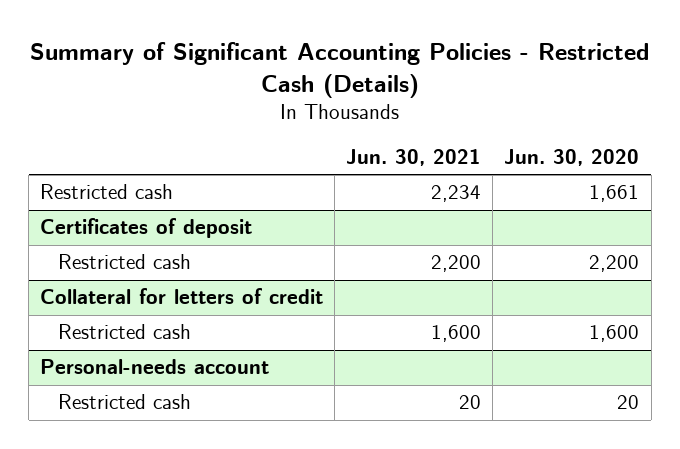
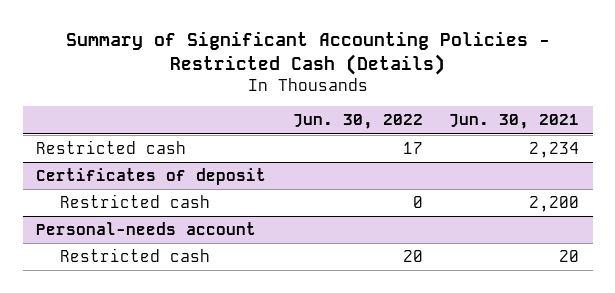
[504,148,640,166] Jun. 30, 2020 -> none
none -> [292,114,423,130] Jun. 30, 2022
[40,288,324,305] Collateral for letters of credit -> none
[57,324,191,340] Restricted cash -> none

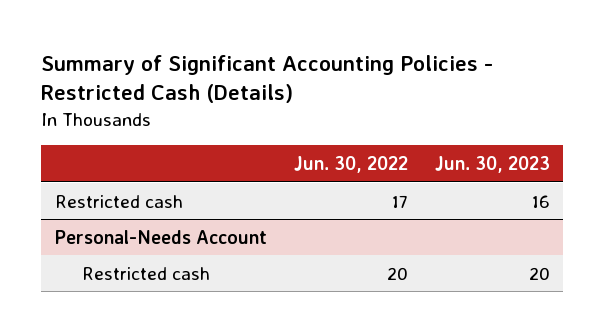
[449,114,580,130] Jun. 30, 2021 -> none
none -> [434,155,550,173] Jun. 30, 2023
[35,168,266,186] Certificates of deposit -> none
[59,194,210,209] Restricted cash -> none
[35,222,256,236] Personal-needs account -> [54,229,267,244] Personal-Needs Account

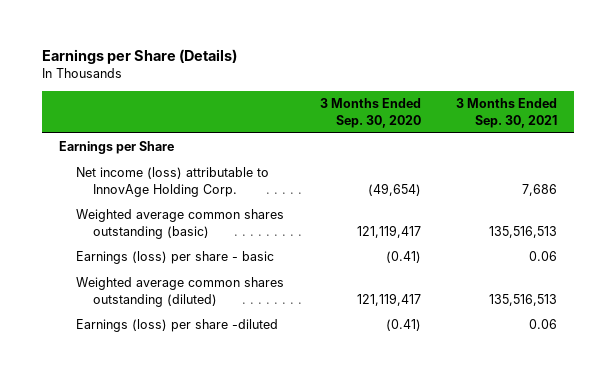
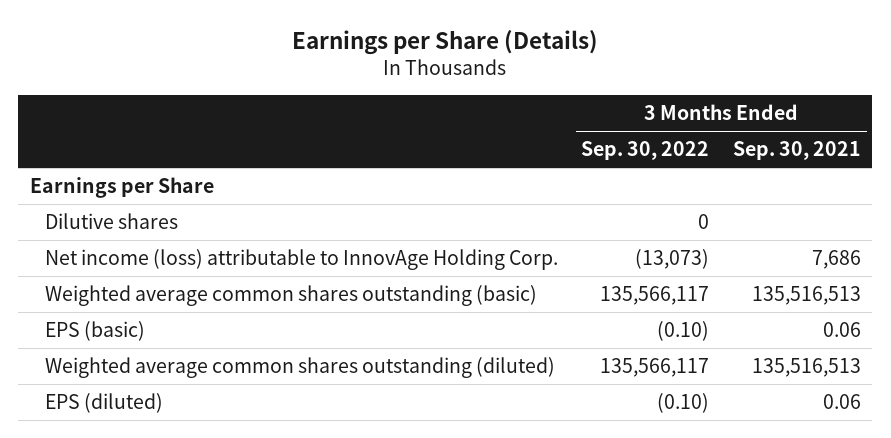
[319,98,421,128] 3 Months Ended Sep. 30, 2020 -> none
none -> [581,141,710,161] Sep. 30, 2022
none -> [45,213,179,230] Dilutive shares
[76,251,275,265] Earnings (loss) per share - basic -> [45,321,146,342] EPS (basic)
[76,319,279,333] Earnings (loss) per share -diluted -> [45,393,164,414] EPS (diluted)

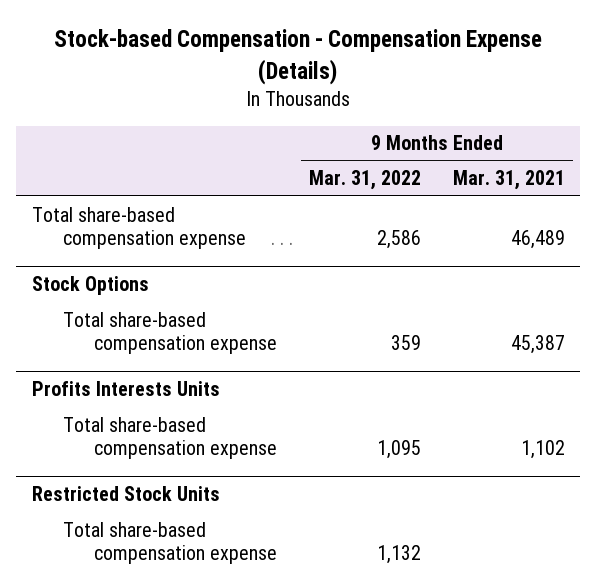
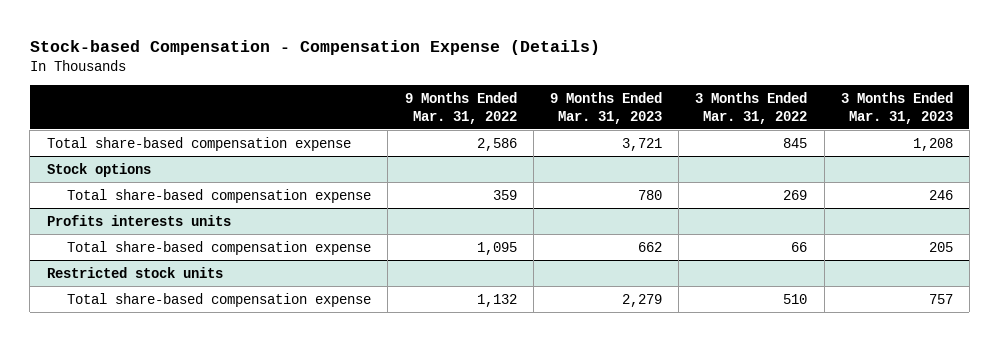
[452,170,565,191] Mar. 31, 2021 -> none
none -> [549,92,662,124] 9 Months Ended Mar. 31, 2023
none -> [695,92,808,124] 3 Months Ended Mar. 31, 2022
none -> [840,92,953,124] 3 Months Ended Mar. 31, 2023
[32,276,150,296] Stock Options -> [46,162,151,177] Stock options
[32,381,221,397] Profits Interests Units -> [46,214,231,226] Profits interests units
[32,486,221,502] Restricted Stock Units -> [46,266,223,278] Restricted stock units

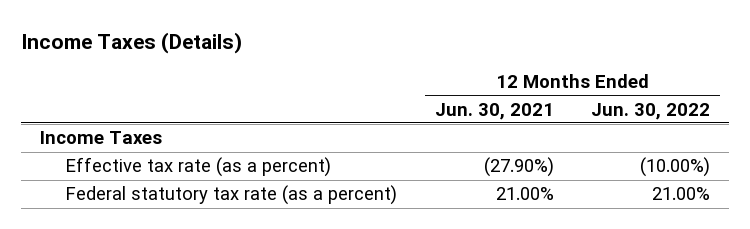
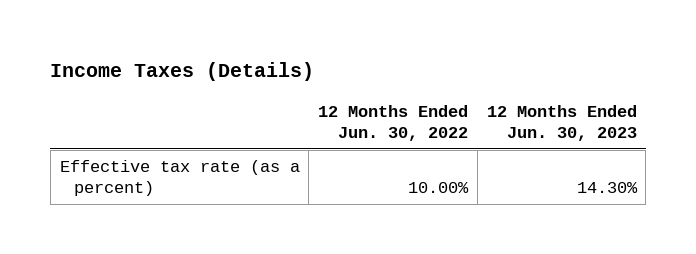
[434,102,554,120] Jun. 30, 2021 -> none
none -> [486,104,637,141] 12 Months Ended Jun. 30, 2023
[39,131,162,145] Income Taxes -> none
[64,185,397,206] Federal statutory tax rate (as a percent) -> none
[640,157,711,178] (10.00%) -> [408,182,470,194] 10.00%

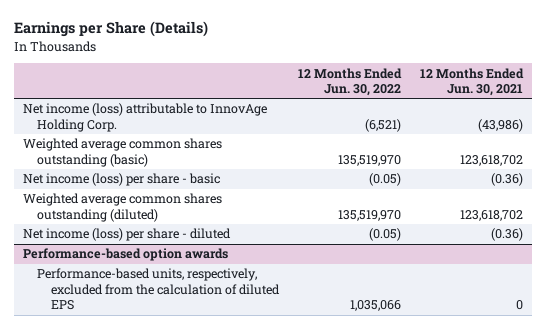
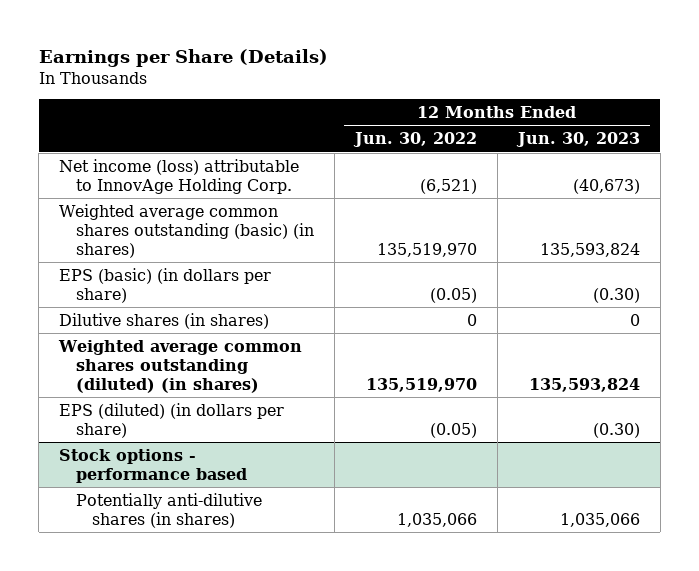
[420,67,525,97] 12 Months Ended Jun. 30, 2021 -> none
none -> [515,132,640,148] Jun. 30, 2023
[23,138,223,167] Weighted average common shares outstanding (basic) -> [59,203,314,258] Weighted average common shares outstanding (basic) (in shares)
[23,173,221,187] Net income (loss) per share - basic -> [59,267,272,303] EPS (basic) (in dollars per share)
none -> [59,312,270,329] Dilutive shares (in shares)
[23,193,223,222] Weighted average common shares outstanding (diluted) -> [58,339,303,393] Weighted average common shares outstanding (diluted) (in shares)
[23,228,232,242] Net income (loss) per share - diluted -> [59,402,285,438] EPS (diluted) (in dollars per share)
[23,248,229,262] Performance-based option awards -> [59,448,247,483] Stock options - performance based
[37,268,281,311] Performance-based units, respectively, excluded from the calculation of diluted EPS -> [75,492,262,528] Potentially anti-dilutive shares (in shares)

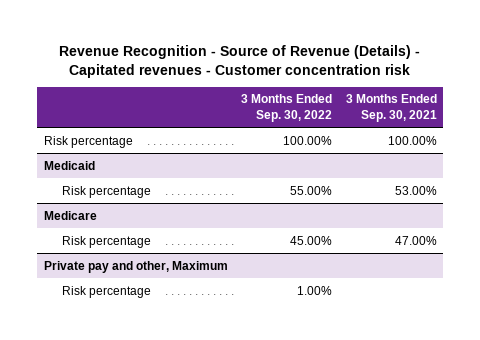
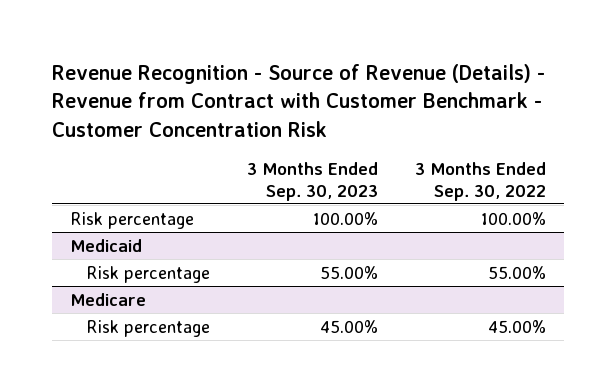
[59,44,421,78] Revenue Recognition - Source of Revenue (Details) - Capitated revenues - Customer concentration risk -> [51,64,545,137] Revenue Recognition - Source of Revenue (Details) - Revenue from Contract with Customer Benchmark - Customer Concentration Risk
[345,94,437,122] 3 Months Ended Sep. 30, 2021 -> none
none -> [247,161,379,201] 3 Months Ended Sep. 30, 2023
[43,260,228,273] Private pay and other, Maximum -> none
[61,285,151,298] Risk percentage -> none

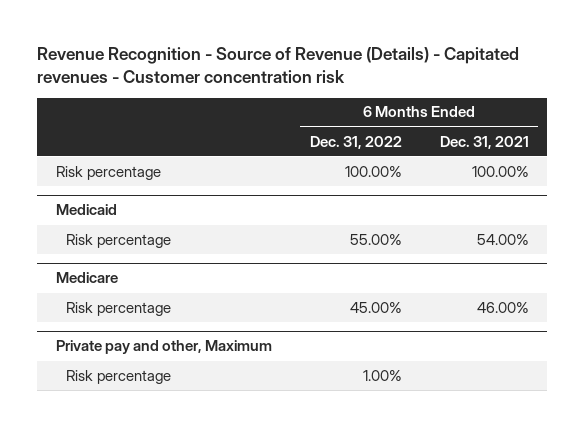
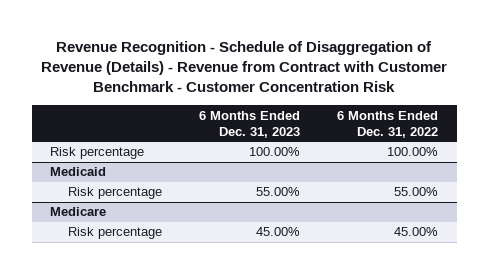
[37,46,520,83] Revenue Recognition - Source of Revenue (Details) - Capitated revenues - Customer concentration risk -> [41,40,448,93] Revenue Recognition - Schedule of Disaggregation of Revenue (Details) - Revenue from Contract with Customer Benchmark - Customer Concentration Risk
[439,135,529,149] Dec. 31, 2021 -> none
none -> [199,110,301,138] 6 Months Ended Dec. 31, 2023
[55,340,272,355] Private pay and other, Maximum -> none
[66,369,172,384] Risk percentage -> none

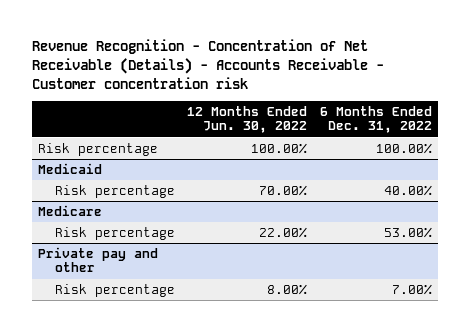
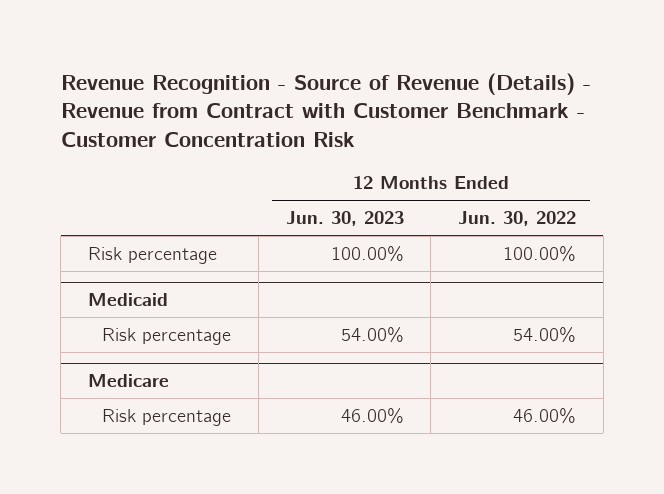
[31,38,384,89] Revenue Recognition - Concentration of Net Receivable (Details) - Accounts Receivable - Customer concentration risk -> [60,72,591,148] Revenue Recognition - Source of Revenue (Details) - Revenue from Contract with Customer Benchmark - Customer Concentration Risk
[319,106,432,134] 6 Months Ended Dec. 31, 2022 -> none
none -> [285,211,404,227] Jun. 30, 2023
[259,184,308,196] 70.00% -> [513,326,577,343] 54.00%
[37,246,158,273] Private pay and other -> none
[54,283,175,297] Risk percentage -> none
[259,226,308,238] 22.00% -> [513,407,577,424] 46.00%

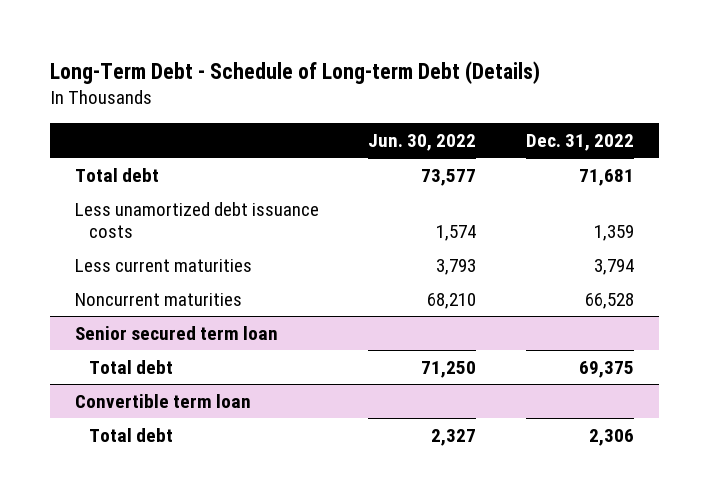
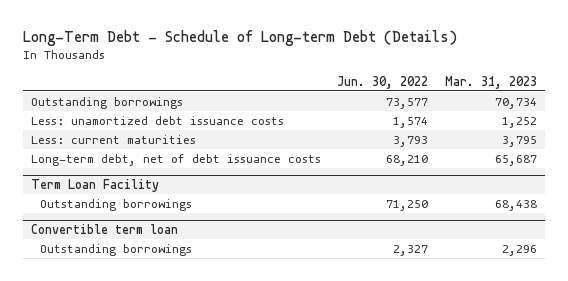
[525,133,634,151] Dec. 31, 2022 -> none
none -> [444,75,537,89] Mar. 31, 2023
[74,167,159,182] Total debt -> [30,96,183,109] Outstanding borrowings
[74,201,319,238] Less unamortized debt issuance costs -> [30,115,284,125] Less: unamortized debt issuance costs
[74,258,252,272] Less current maturities -> [30,134,196,144] Less: current maturities
[74,292,242,306] Noncurrent maturities -> [30,153,321,166] Long-term debt, net of debt issuance costs
[74,325,278,340] Senior secured term loan -> [30,179,159,193] Term Loan Facility
[88,359,173,374] Total debt -> [39,198,192,211] Outstanding borrowings
[88,427,173,442] Total debt -> [39,243,192,256] Outstanding borrowings

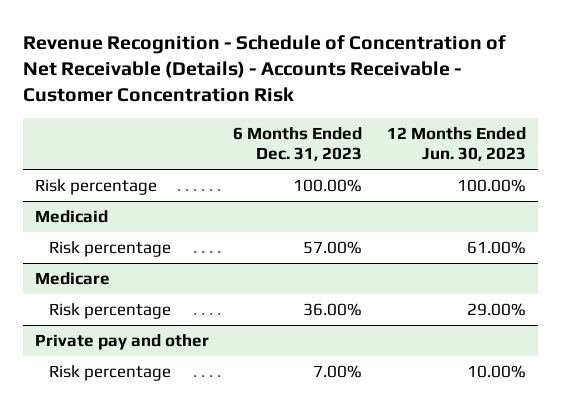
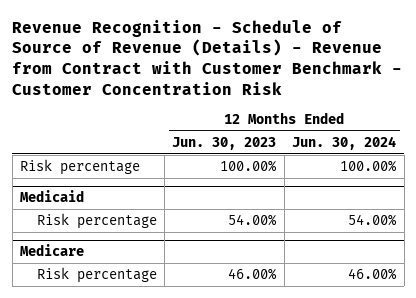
[22,34,506,103] Revenue Recognition - Schedule of Concentration of Net Receivable (Details) - Accounts Receivable - Customer Concentration Risk -> [12,19,403,95] Revenue Recognition - Schedule of Source of Revenue (Details) - Revenue from Contract with Customer Benchmark - Customer Concentration Risk
[233,127,363,162] 6 Months Ended Dec. 31, 2023 -> none
none -> [292,136,397,151] Jun. 30, 2024
[466,241,526,255] 61.00% -> [228,214,278,227] 54.00%
[34,334,209,351] Private pay and other -> none
[48,365,171,382] Risk percentage -> none
[466,303,526,317] 29.00% -> [228,268,278,281] 46.00%

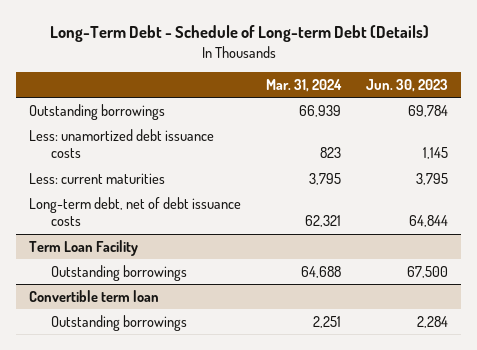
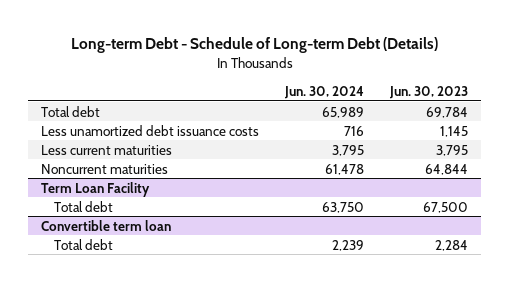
[49,25,429,43] Long-Term Debt - Schedule of Long-term Debt (Details) -> [70,37,438,54] Long-term Debt - Schedule of Long-term Debt (Details)
[266,78,343,92] Mar. 31, 2024 -> none
none -> [284,85,365,99] Jun. 30, 2024
[28,103,165,120] Outstanding borrowings -> [41,105,101,117] Total debt
[28,128,214,159] Less: unamortized debt issuance costs -> [41,124,260,136] Less unamortized debt issuance costs
[28,172,165,184] Less: current maturities -> [41,144,173,155] Less current maturities
[28,196,241,227] Long-term debt, net of debt issuance costs -> [41,163,169,174] Noncurrent maturities
[51,264,188,281] Outstanding borrowings -> [53,200,113,212] Total debt
[51,314,188,331] Outstanding borrowings -> [53,238,113,250] Total debt

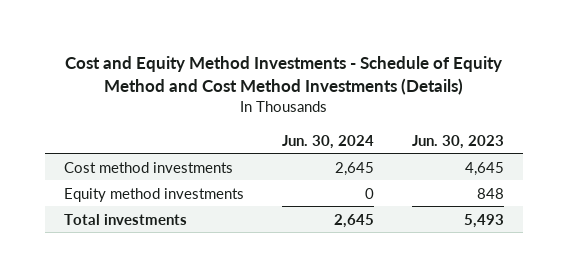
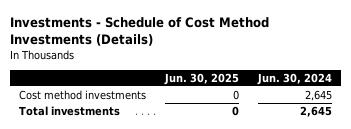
[64,55,502,95] Cost and Equity Method Investments - Schedule of Equity Method and Cost Method Investments (Details) -> [9,17,269,47] Investments - Schedule of Cost Method Investments (Details)
[411,134,504,149] Jun. 30, 2023 -> none
none -> [163,73,239,86] Jun. 30, 2025
[64,187,245,202] Equity method investments -> none

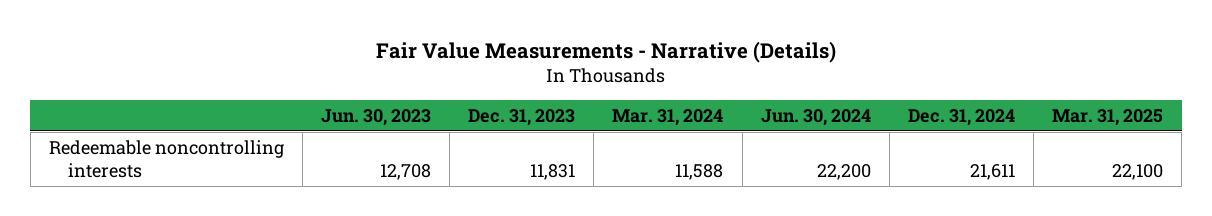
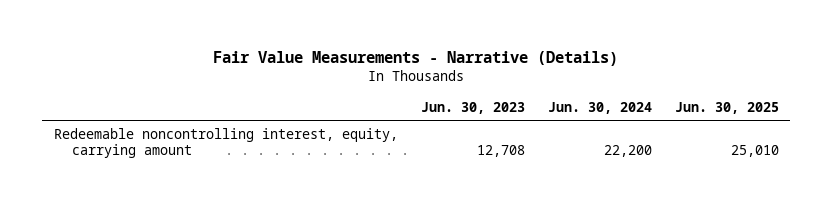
[468,108,576,126] Dec. 31, 2023 -> none
[612,108,724,126] Mar. 31, 2024 -> none
[907,108,1015,126] Dec. 31, 2024 -> none
[1051,108,1163,126] Mar. 31, 2025 -> none
none -> [674,102,779,115] Jun. 30, 2025
[48,139,284,178] Redeemable noncontrolling interests -> [53,127,398,158] Redeemable noncontrolling interest, equity, carrying amount

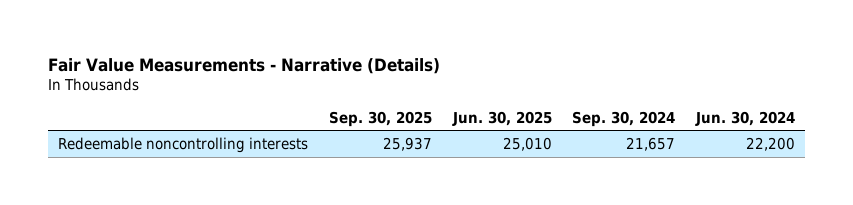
[420,102,525,115] Jun. 30, 2023 -> none
none -> [329,110,433,127] Sep. 30, 2025
none -> [572,110,676,127] Sep. 30, 2024
[53,127,398,158] Redeemable noncontrolling interest, equity, carrying amount -> [58,137,309,154] Redeemable noncontrolling interests

